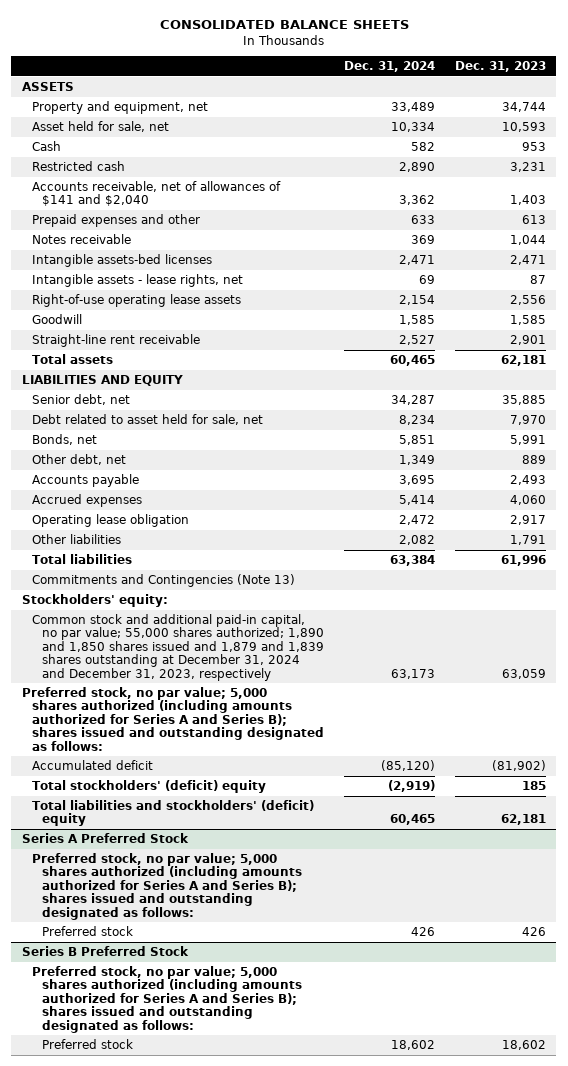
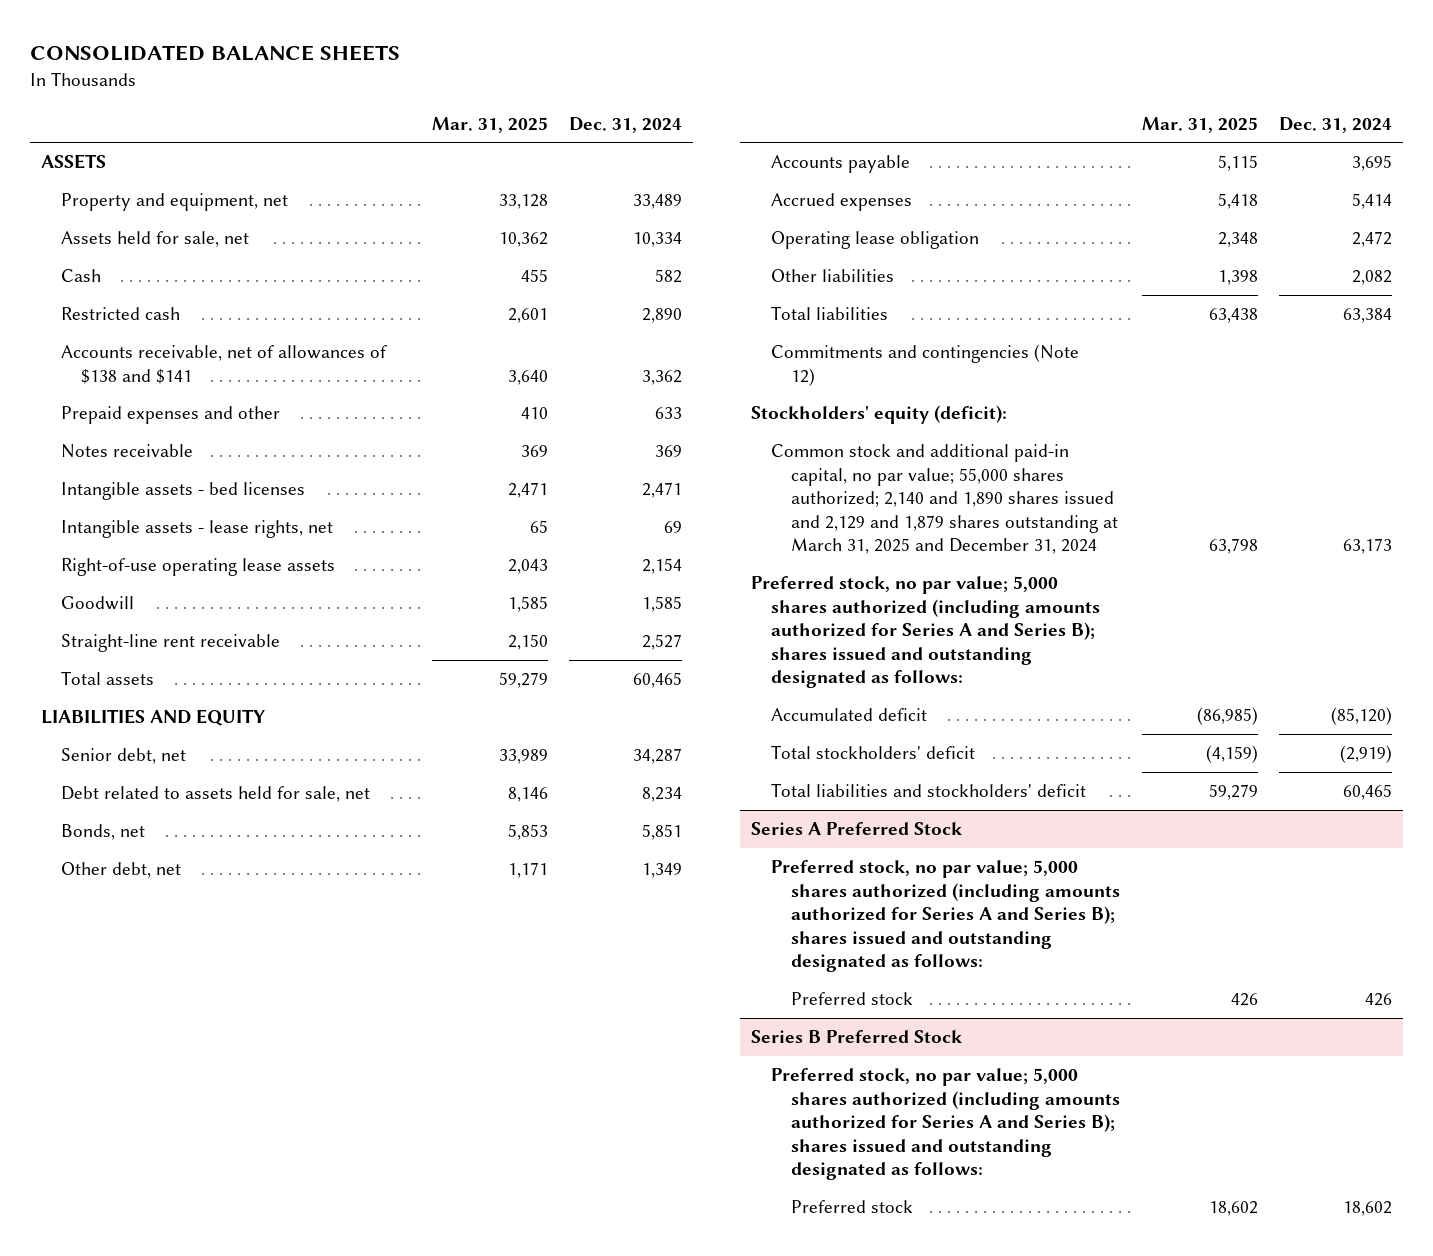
[455,61,547,73] Dec. 31, 2023 -> none
none -> [431,116,548,133] Mar. 31, 2025
[31,121,169,133] Asset held for sale, net -> [61,230,250,247] Assets held for sale, net
[31,181,281,207] Accounts receivable, net of allowances of $141 and $2,040 -> [61,344,388,384] Accounts receivable, net of allowances of $138 and $141
[31,254,212,268] Intangible assets-bed licenses -> [61,481,306,500] Intangible assets - bed licenses
[31,414,263,426] Debt related to asset held for sale, net -> [61,785,371,802] Debt related to assets held for sale, net
[31,574,295,588] Commitments and Contingencies (Note 13) -> [771,343,1080,386] Commitments and contingencies (Note 12)
[21,594,168,608] Stockholders' equity: -> [751,404,1008,424] Stockholders' equity (deficit):
[31,614,325,681] Common stock and additional paid-in capital, no par value; 55,000 shares authorized; 1,890 and 1,850 shares issued and 1,879 and 1,839 shares outstanding at December 31, 2024 and December 31, 2023, respectively -> [771,443,1119,555] Common stock and additional paid-in capital, no par value; 55,000 shares authorized; 2,140 and 1,890 shares issued and 2,129 and 1,879 shares outstanding at March 31, 2025 and December 31, 2024
[31,780,266,794] Total stockholders' (deficit) equity -> [771,744,976,759] Total stockholders' deficit
[31,800,314,827] Total liabilities and stockholders' (deficit) equity -> [771,782,1087,797] Total liabilities and stockholders' deficit

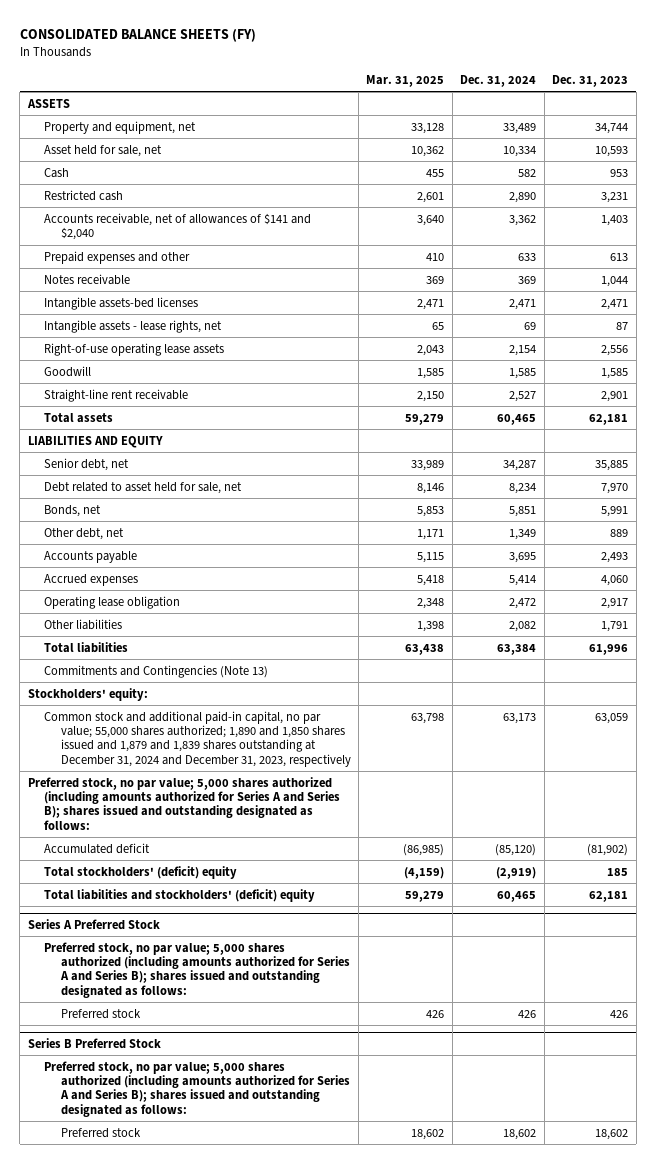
[30,44,401,61] CONSOLIDATED BALANCE SHEETS -> [19,29,256,43] CONSOLIDATED BALANCE SHEETS (FY)
none -> [552,74,629,87] Dec. 31, 2023
[61,230,250,247] Assets held for sale, net -> [44,144,163,157] Asset held for sale, net
[61,344,388,384] Accounts receivable, net of allowances of $138 and $141 -> [44,212,312,241] Accounts receivable, net of allowances of $141 and $2,040
[61,481,306,500] Intangible assets - bed licenses -> [44,296,199,310] Intangible assets-bed licenses
[61,785,371,802] Debt related to assets held for sale, net -> [44,481,243,494] Debt related to asset held for sale, net
[771,343,1080,386] Commitments and contingencies (Note 12) -> [44,664,269,678] Commitments and Contingencies (Note 13)
[751,404,1008,424] Stockholders' equity (deficit): -> [27,687,148,701] Stockholders' equity:
[771,443,1119,555] Common stock and additional paid-in capital, no par value; 55,000 shares authorized; 2,140 and 1,890 shares issued and 2,129 and 1,879 shares outstanding at March 31, 2025 and December 31, 2024 -> [44,710,351,767] Common stock and additional paid-in capital, no par value; 55,000 shares authorized; 1,890 and 1,850 shares issued and 1,879 and 1,839 shares outstanding at December 31, 2024 and December 31, 2023, respectively
[771,744,976,759] Total stockholders' deficit -> [44,865,238,879] Total stockholders' (deficit) equity
[771,782,1087,797] Total liabilities and stockholders' deficit -> [44,888,316,902] Total liabilities and stockholders' (deficit) equity

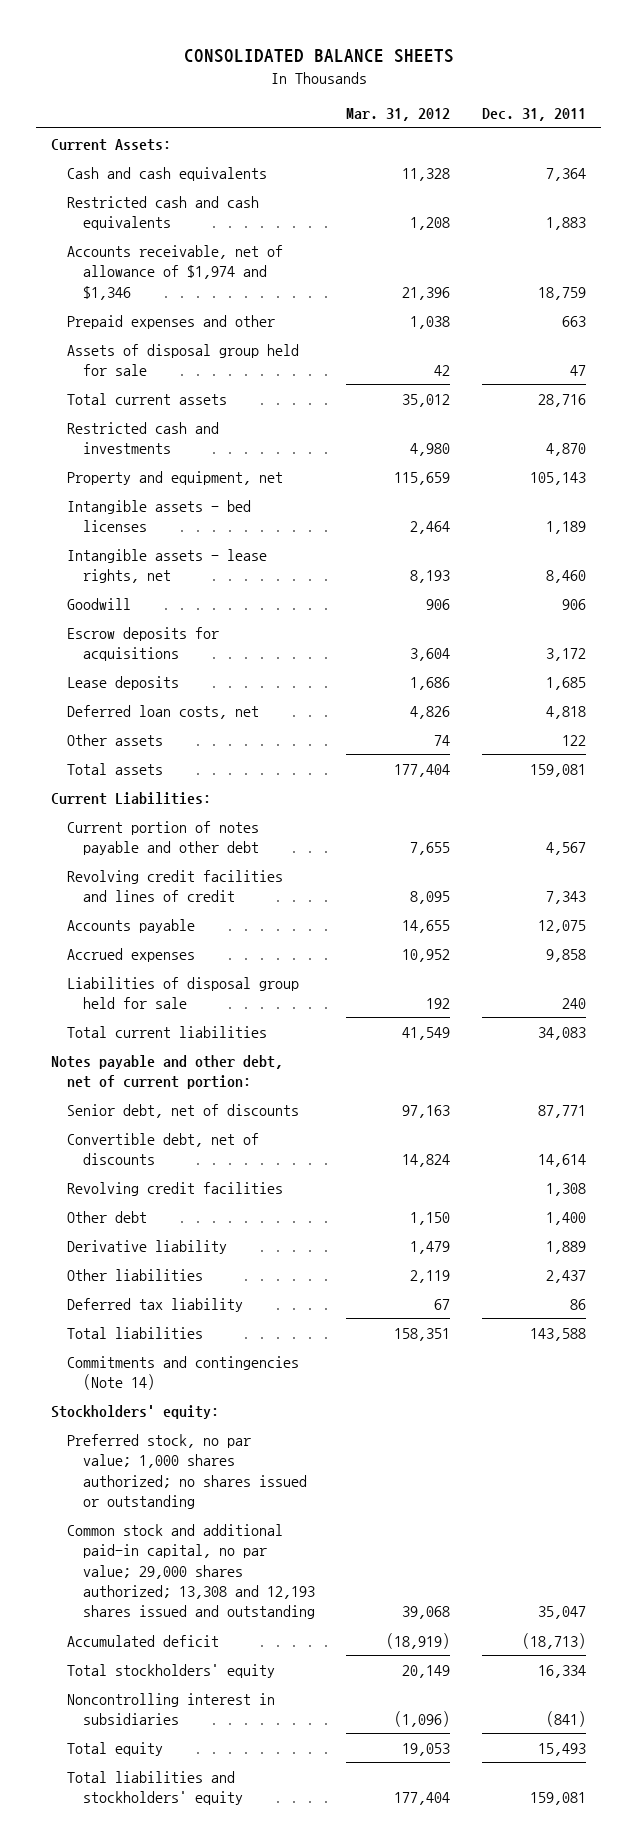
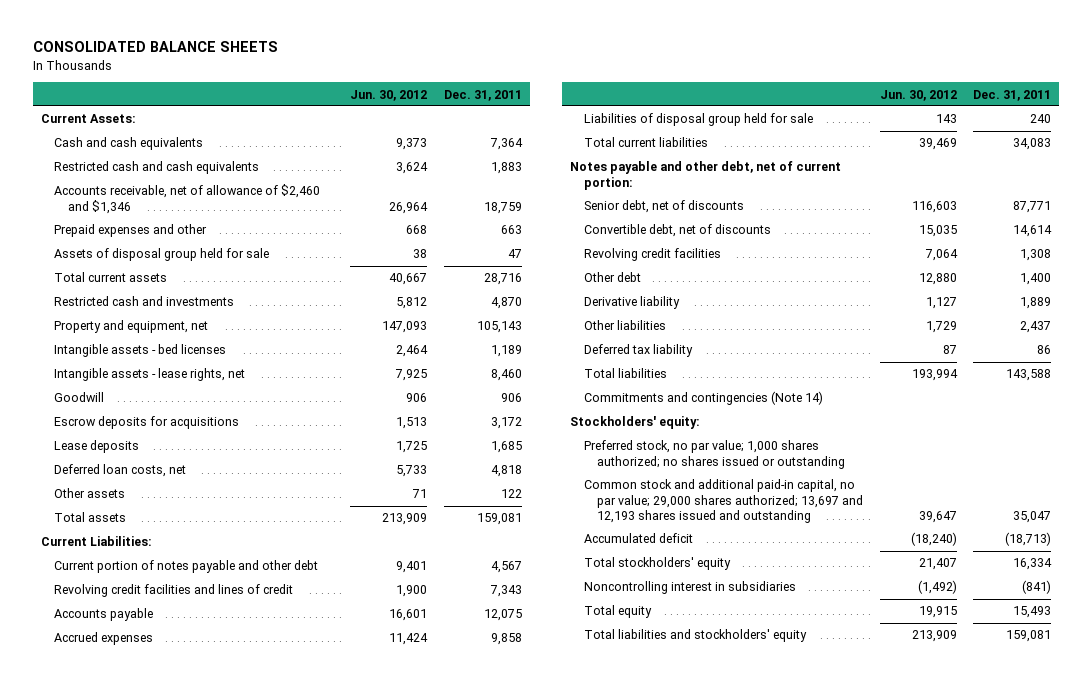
[346,108,451,122] Mar. 31, 2012 -> none
none -> [350,89,428,101] Jun. 30, 2012
[67,244,284,300] Accounts receivable, net of allowance of $1,974 and $1,346 -> [54,184,321,214] Accounts receivable, net of allowance of $2,460 and $1,346
[67,1523,315,1620] Common stock and additional paid-in capital, no par value; 29,000 shares authorized; 13,308 and 12,193 shares issued and outstanding -> [583,479,864,524] Common stock and additional paid-in capital, no par value; 29,000 shares authorized; 13,697 and 12,193 shares issued and outstanding

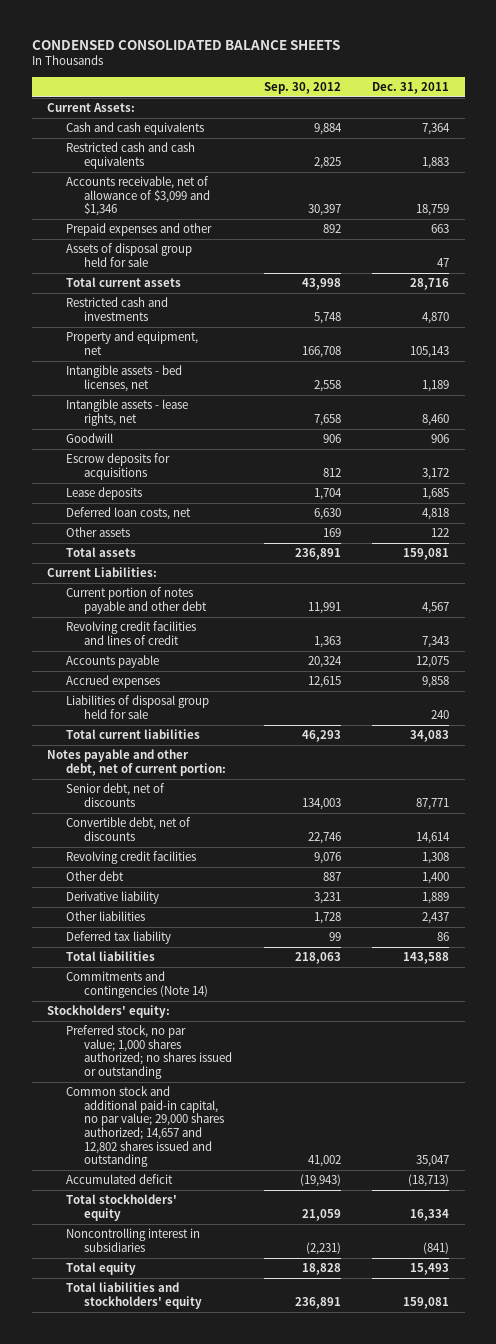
[32,41,278,53] CONSOLIDATED BALANCE SHEETS -> [31,39,340,50] CONDENSED CONSOLIDATED BALANCE SHEETS
[350,89,428,101] Jun. 30, 2012 -> none
none -> [263,82,341,95] Sep. 30, 2012
[54,184,321,214] Accounts receivable, net of allowance of $2,460 and $1,346 -> [65,176,211,217] Accounts receivable, net of allowance of $3,099 and $1,346
[54,344,227,358] Intangible assets - bed licenses -> [65,365,182,392] Intangible assets - bed licenses, net
[583,479,864,524] Common stock and additional paid-in capital, no par value; 29,000 shares authorized; 13,697 and 12,193 shares issued and outstanding -> [65,1086,225,1168] Common stock and additional paid-in capital, no par value; 29,000 shares authorized; 14,657 and 12,802 shares issued and outstanding

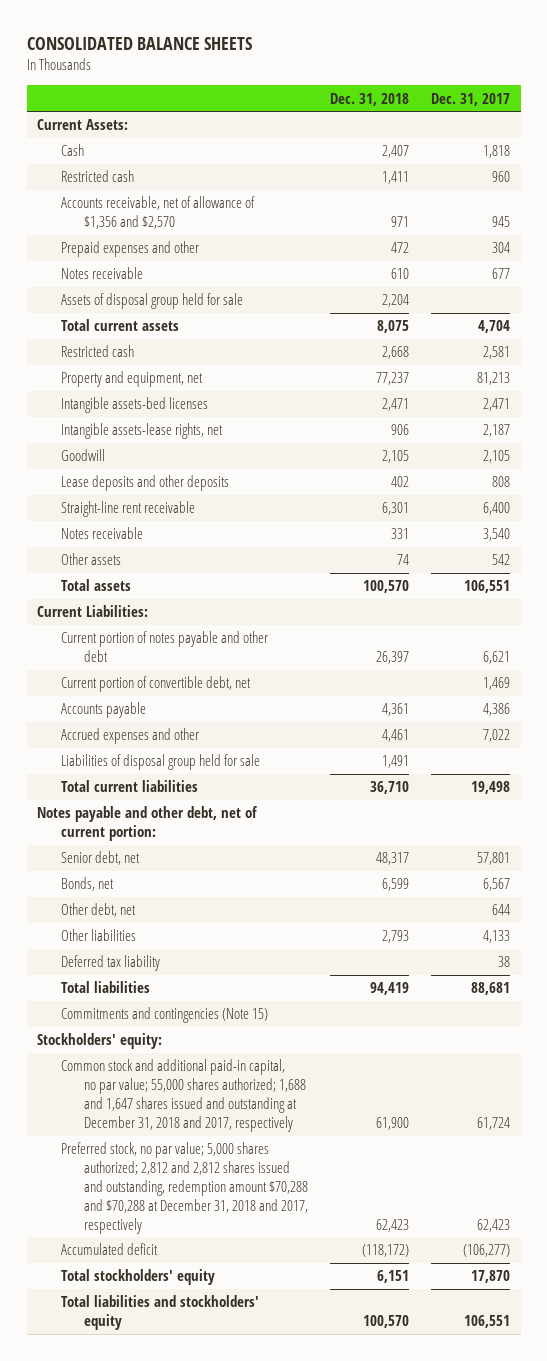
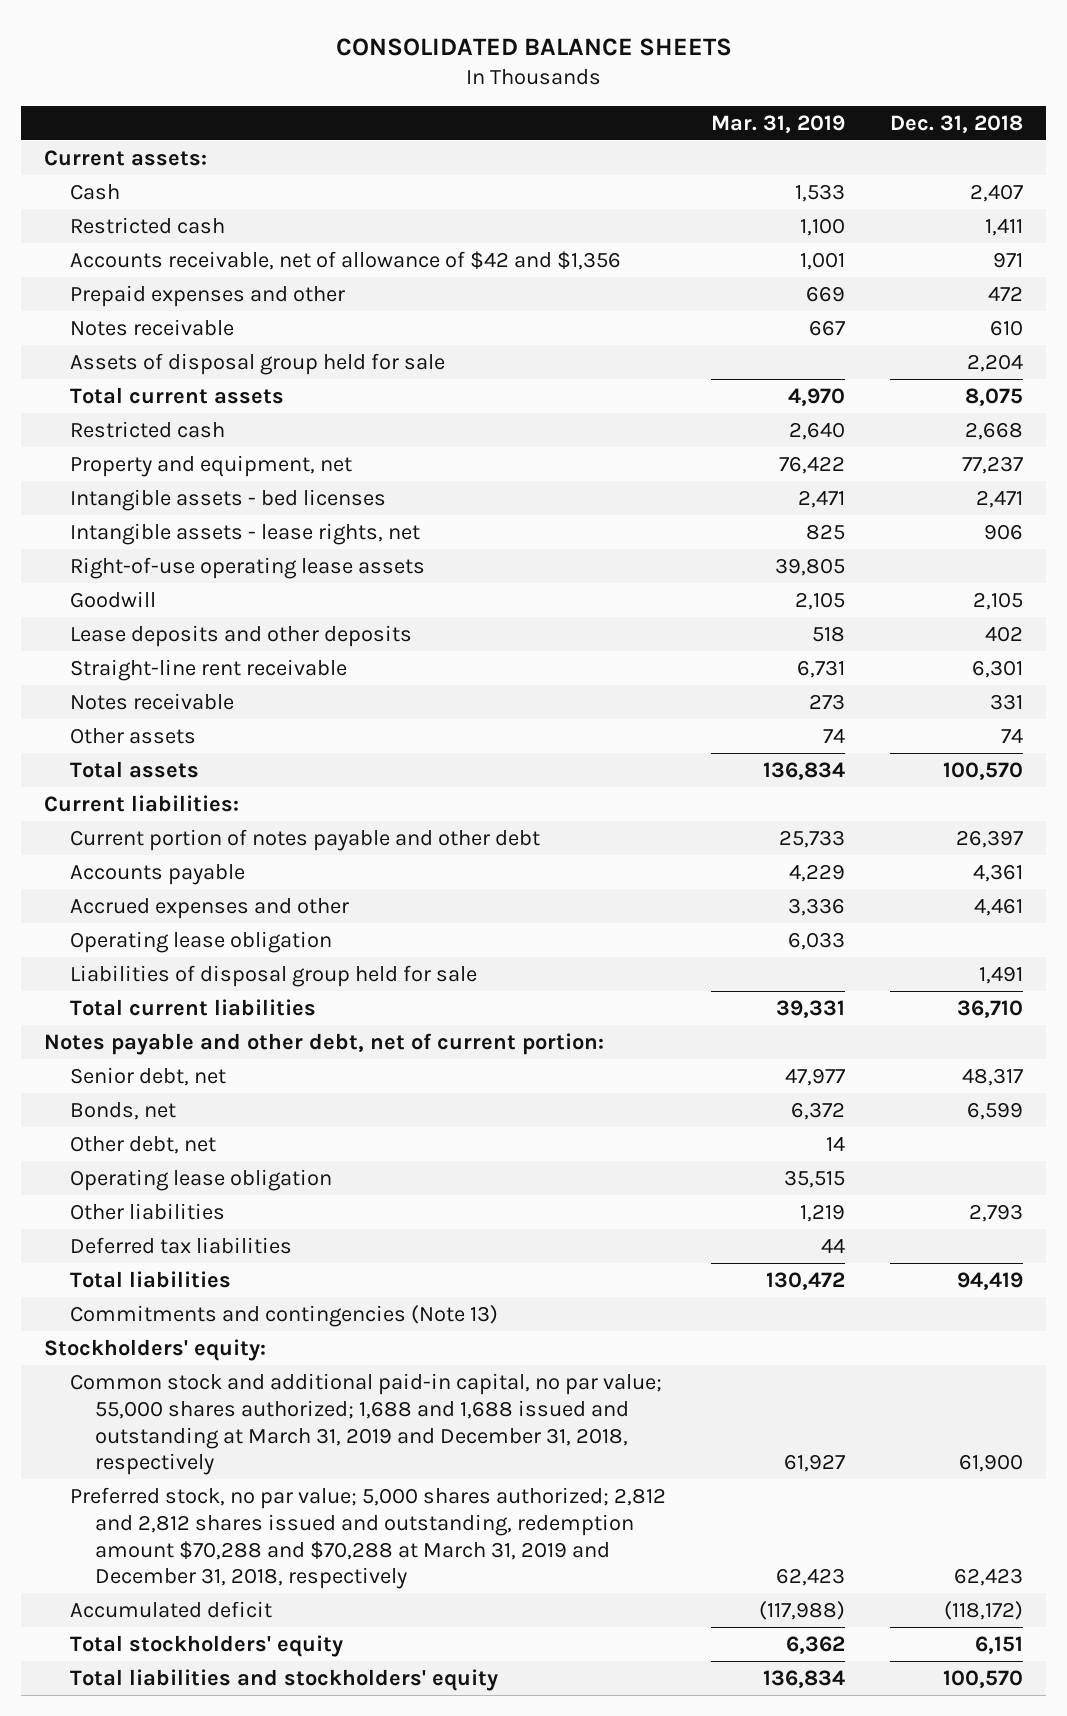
[430,92,510,106] Dec. 31, 2017 -> none
none -> [710,114,845,133] Mar. 31, 2019
[37,119,129,131] Current Assets: -> [43,149,207,166] Current assets:
[60,196,255,230] Accounts receivable, net of allowance of $1,356 and $2,570 -> [69,250,621,270] Accounts receivable, net of allowance of $42 and $1,356
[60,397,208,414] Intangible assets-bed licenses -> [69,488,386,511] Intangible assets - bed licenses
[60,423,223,440] Intangible assets-lease rights, net -> [69,522,420,545] Intangible assets - lease rights, net
none -> [69,556,425,579] Right-of-use operating lease assets
[37,605,149,618] Current Liabilities: -> [43,794,239,812] Current liabilities:
[60,676,251,693] Current portion of convertible debt, net -> none
none -> [69,930,332,953] Operating lease obligation
none -> [69,1168,332,1191] Operating lease obligation
[60,955,160,972] Deferred tax liability -> [69,1236,292,1254] Deferred tax liabilities
[60,1007,268,1024] Commitments and contingencies (Note 15) -> [69,1304,498,1327] Commitments and contingencies (Note 13)
[60,1059,307,1132] Common stock and additional paid-in capital, no par value; 55,000 shares authorized; 1,688 and 1,647 shares issued and outstanding at December 31, 2018 and 2017, respectively -> [69,1372,662,1476] Common stock and additional paid-in capital, no par value; 55,000 shares authorized; 1,688 and 1,688 issued and outstanding at March 31, 2019 and December 31, 2018, respectively
[60,1142,309,1234] Preferred stock, no par value; 5,000 shares authorized; 2,812 and 2,812 shares issued and outstanding, redemption amount $70,288 and $70,288 at December 31, 2018 and 2017, respectively -> [69,1486,666,1590] Preferred stock, no par value; 5,000 shares authorized; 2,812 and 2,812 shares issued and outstanding, redemption amount $70,288 and $70,288 at March 31, 2019 and December 31, 2018, respectively

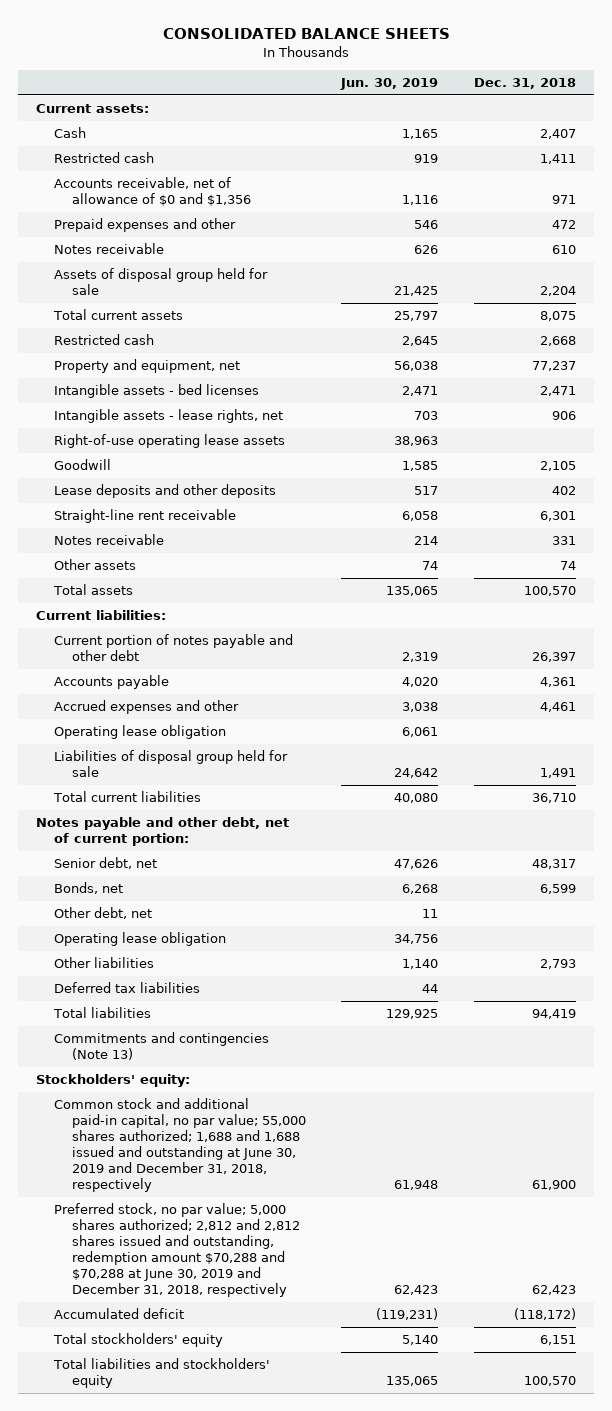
[710,114,845,133] Mar. 31, 2019 -> none
none -> [340,78,439,91] Jun. 30, 2019
[69,250,621,270] Accounts receivable, net of allowance of $42 and $1,356 -> [53,177,251,207] Accounts receivable, net of allowance of $0 and $1,356
[69,1372,662,1476] Common stock and additional paid-in capital, no par value; 55,000 shares authorized; 1,688 and 1,688 issued and outstanding at March 31, 2019 and December 31, 2018, respectively -> [53,1098,306,1192] Common stock and additional paid-in capital, no par value; 55,000 shares authorized; 1,688 and 1,688 issued and outstanding at June 30, 2019 and December 31, 2018, respectively
[69,1486,666,1590] Preferred stock, no par value; 5,000 shares authorized; 2,812 and 2,812 shares issued and outstanding, redemption amount $70,288 and $70,288 at March 31, 2019 and December 31, 2018, respectively -> [53,1203,300,1297] Preferred stock, no par value; 5,000 shares authorized; 2,812 and 2,812 shares issued and outstanding, redemption amount $70,288 and $70,288 at June 30, 2019 and December 31, 2018, respectively

